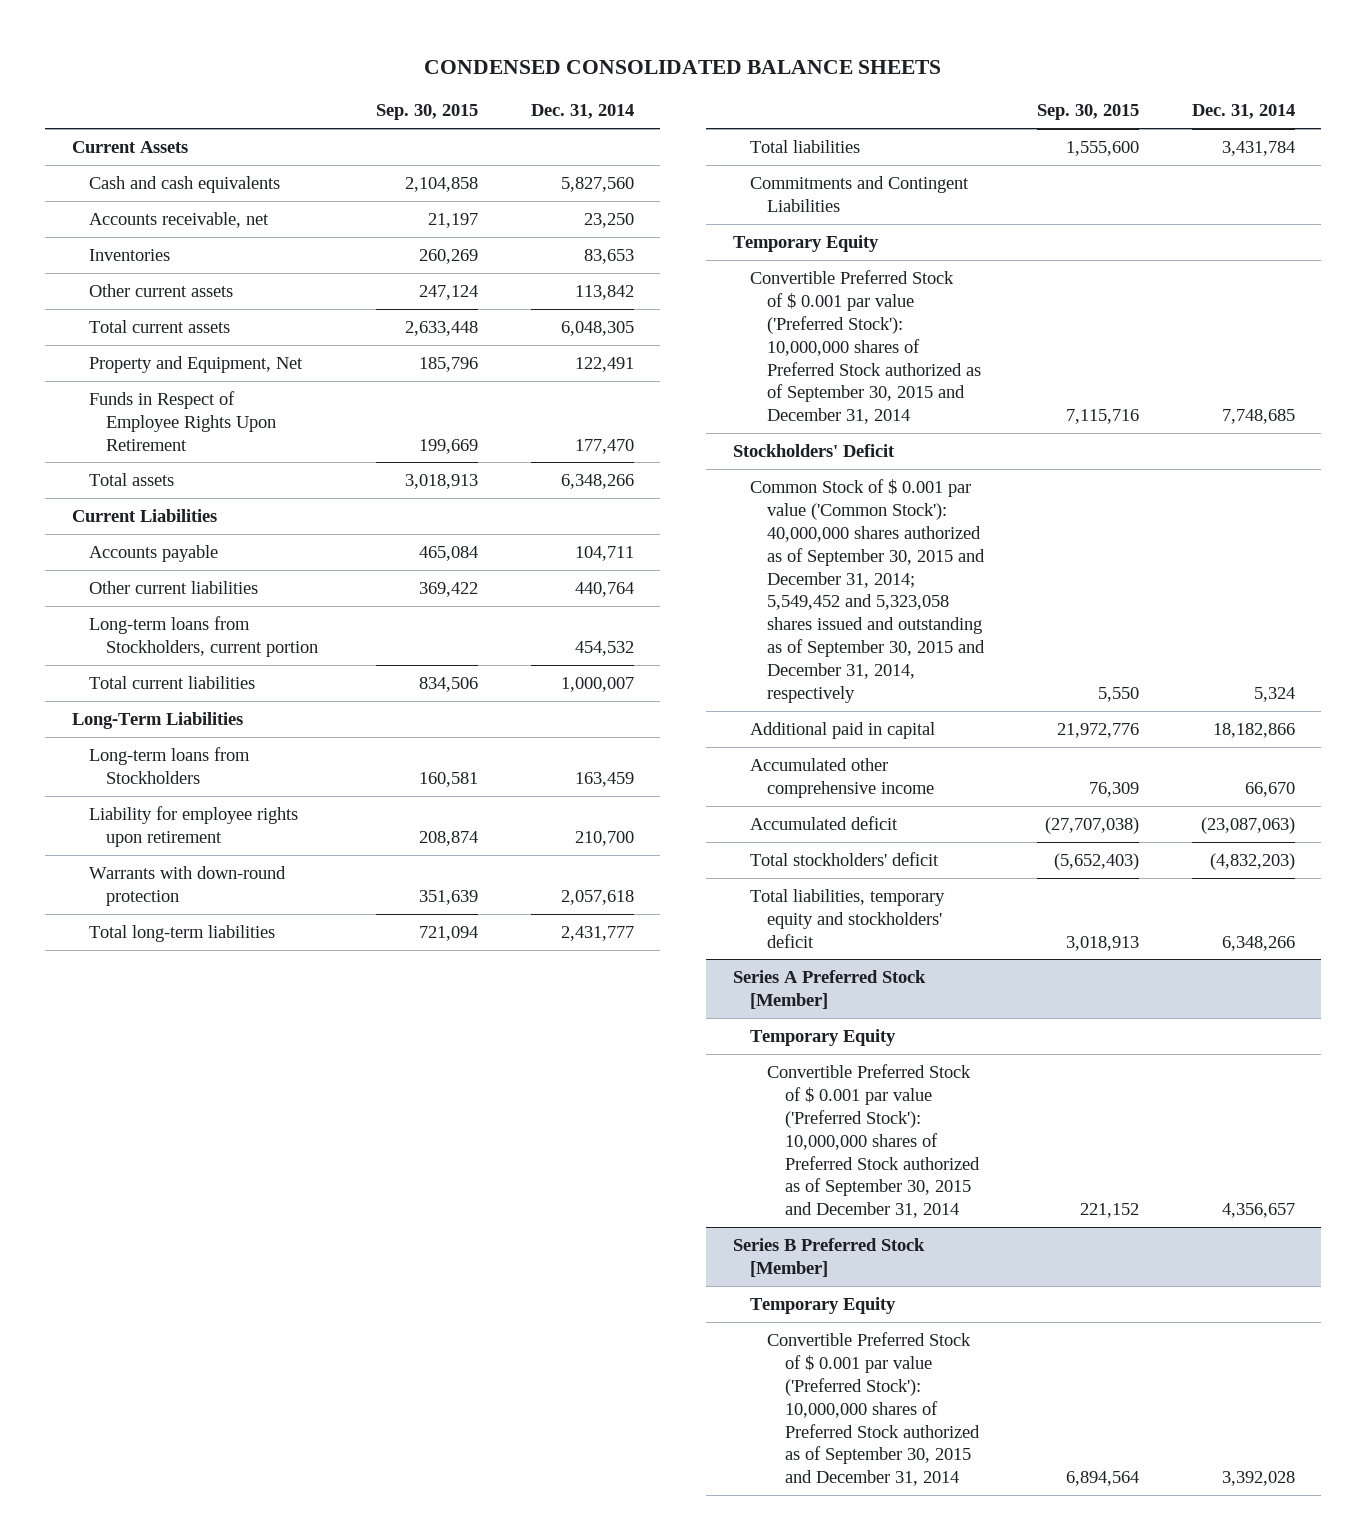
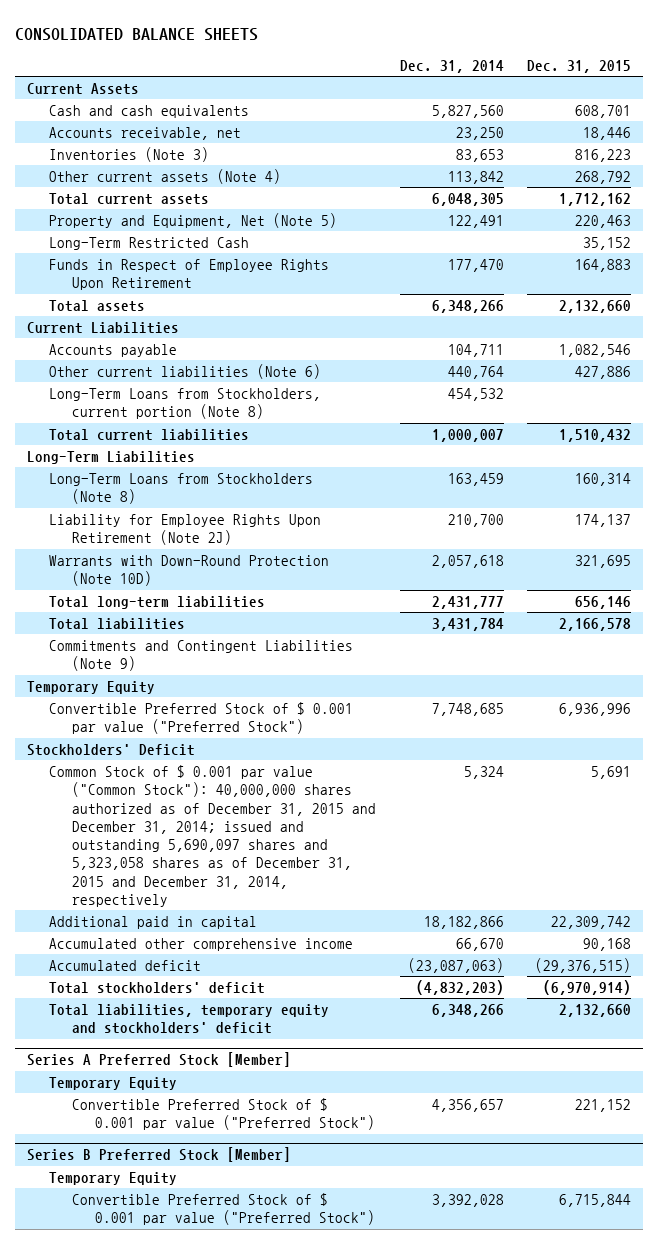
[424,60,942,75] CONDENSED CONSOLIDATED BALANCE SHEETS -> [14,27,258,41] CONSOLIDATED BALANCE SHEETS
[375,104,478,121] Sep. 30, 2015 -> none
none -> [526,59,631,73] Dec. 31, 2015
[88,248,170,261] Inventories -> [49,147,210,163] Inventories (Note 3)
[88,283,233,297] Other current assets -> [49,169,282,185] Other current assets (Note 4)
[88,355,303,373] Property and Equipment, Net -> [49,213,338,229] Property and Equipment, Net (Note 5)
none -> [49,237,250,251] Long-Term Restricted Cash
[88,580,258,594] Other current liabilities -> [49,364,322,380] Other current liabilities (Note 6)
[88,615,319,657] Long-term loans from Stockholders, current portion -> [49,388,322,420] Long-Term Loans from Stockholders, current portion (Note 8)
[88,746,250,784] Long-term loans from Stockholders -> [49,473,314,505] Long-Term Loans from Stockholders (Note 8)
[88,805,298,847] Liability for employee rights upon retirement -> [49,514,322,546] Liability for Employee Rights Upon Retirement (Note 2J)
[88,865,286,906] Warrants with down-round protection -> [49,555,330,587] Warrants with Down-Round Protection (Note 10D)
[750,175,970,212] Commitments and Contingent Liabilities -> [49,640,354,672] Commitments and Contingent Liabilities (Note 9)
[750,269,982,425] Convertible Preferred Stock of $ 0.001 par value ('Preferred Stock'): 10,000,000 shares of Preferred Stock authorized as of September 30, 2015 and December 31, 2014 -> [49,702,354,735] Convertible Preferred Stock of $ 0.001 par value ("Preferred Stock")
[750,478,986,704] Common Stock of $ 0.001 par value ('Common Stock'): 40,000,000 shares authorized as of September 30, 2015 and December 31, 2014; 5,549,452 and 5,323,058 shares issued and outstanding as of September 30, 2015 and December 31, 2014, respectively -> [49,765,377,907] Common Stock of $ 0.001 par value ("Common Stock"): 40,000,000 shares authorized as of December 31, 2015 and December 31, 2014; issued and outstanding 5,690,097 shares and 5,323,058 shares as of December 31, 2015 and December 31, 2014, respectively
[767,1063,980,1219] Convertible Preferred Stock of $ 0.001 par value ('Preferred Stock'): 10,000,000 shares of Preferred Stock authorized as of September 30, 2015 and December 31, 2014 -> [72,1098,376,1131] Convertible Preferred Stock of $ 0.001 par value ("Preferred Stock")
[767,1331,980,1487] Convertible Preferred Stock of $ 0.001 par value ('Preferred Stock'): 10,000,000 shares of Preferred Stock authorized as of September 30, 2015 and December 31, 2014 -> [72,1193,376,1226] Convertible Preferred Stock of $ 0.001 par value ("Preferred Stock")

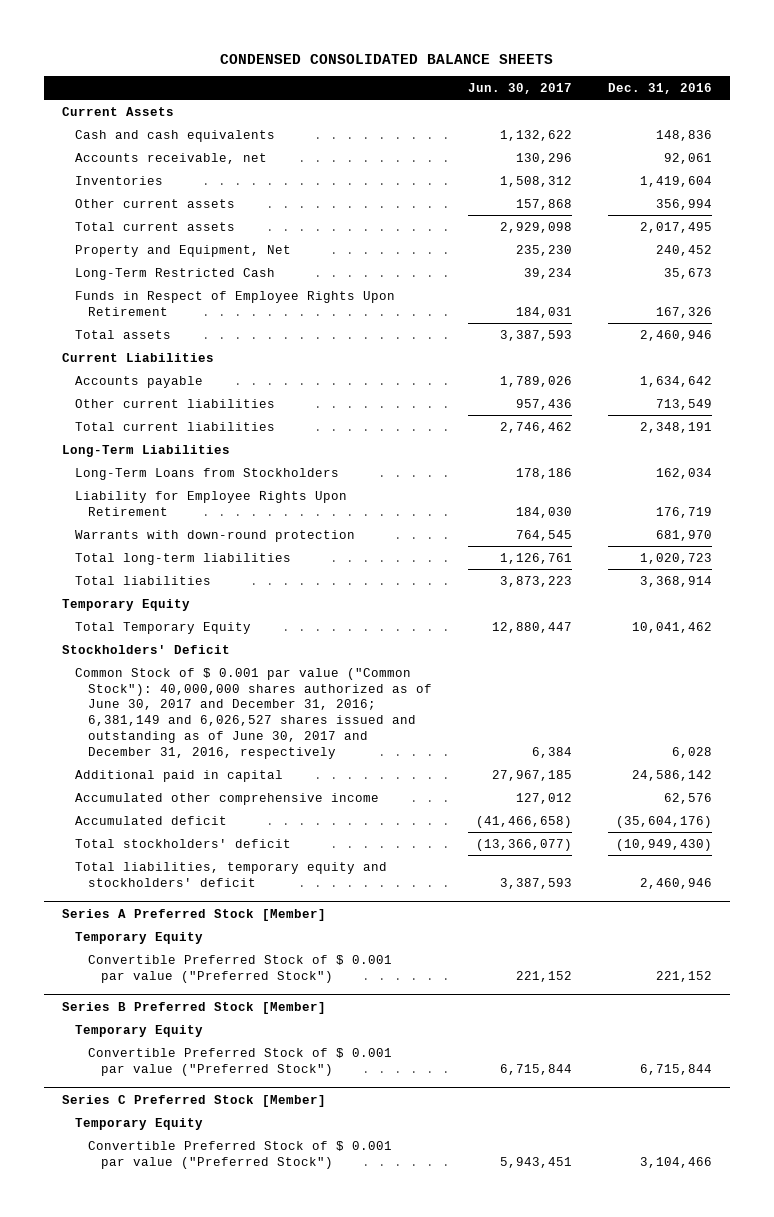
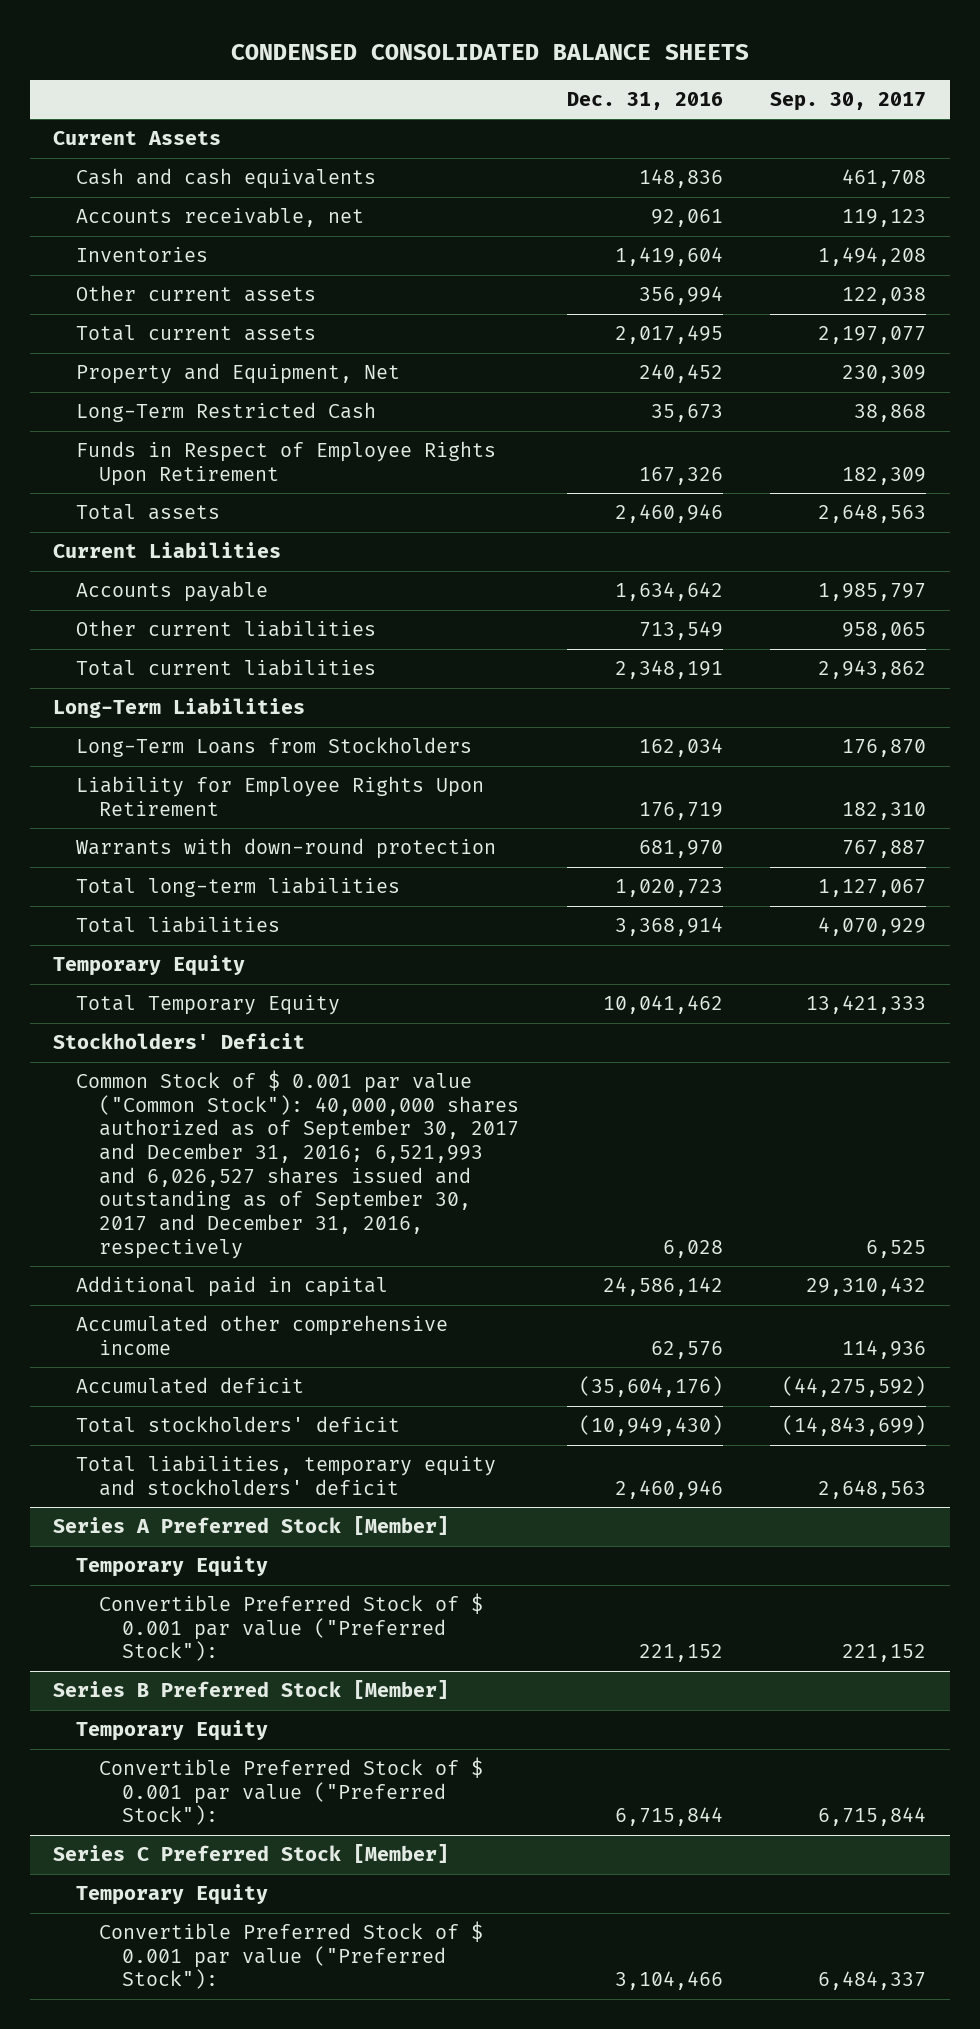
[467,82,572,94] Jun. 30, 2017 -> none
none -> [770,91,927,111] Sep. 30, 2017
[74,667,432,759] Common Stock of $ 0.001 par value ("Common Stock"): 40,000,000 shares authorized as of June 30, 2017 and December 31, 2016; 6,381,149 and 6,026,527 shares issued and outstanding as of June 30, 2017 and December 31, 2016, respectively -> [76,1070,519,1259] Common Stock of $ 0.001 par value ("Common Stock"): 40,000,000 shares authorized as of September 30, 2017 and December 31, 2016; 6,521,993 and 6,026,527 shares issued and outstanding as of September 30, 2017 and December 31, 2016, respectively
[87,954,392,983] Convertible Preferred Stock of $ 0.001 par value ("Preferred Stock") -> [98,1593,483,1662] Convertible Preferred Stock of $ 0.001 par value ("Preferred Stock"):
[87,1047,392,1076] Convertible Preferred Stock of $ 0.001 par value ("Preferred Stock") -> [98,1757,483,1826] Convertible Preferred Stock of $ 0.001 par value ("Preferred Stock"):
[87,1140,392,1169] Convertible Preferred Stock of $ 0.001 par value ("Preferred Stock") -> [98,1921,483,1990] Convertible Preferred Stock of $ 0.001 par value ("Preferred Stock"):

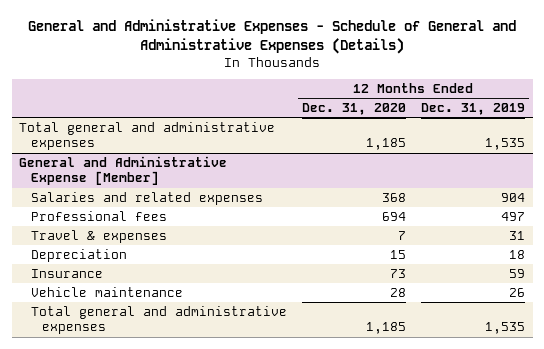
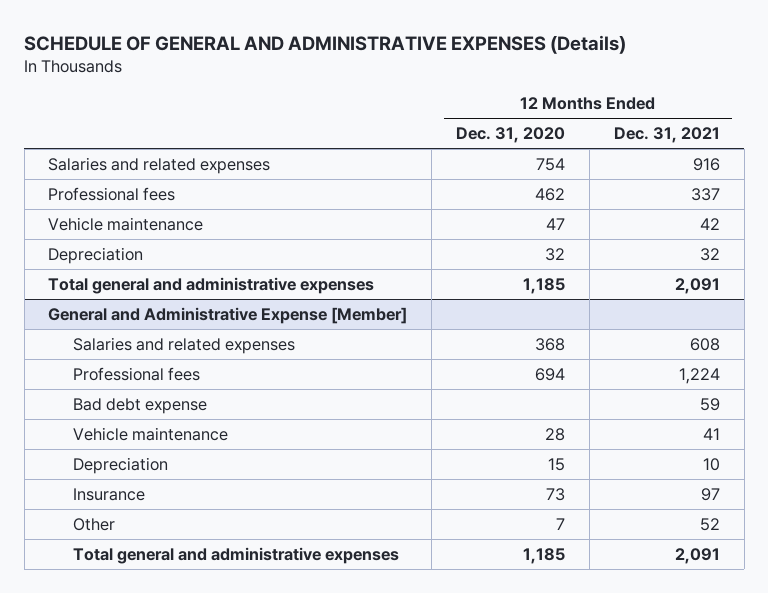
[28,18,517,55] General and Administrative Expenses - Schedule of General and Administrative Expenses (Details) -> [24,34,627,54] SCHEDULE OF GENERAL AND ADMINISTRATIVE EXPENSES (Details)
[420,103,525,116] Dec. 31, 2019 -> none
none -> [613,127,720,144] Dec. 31, 2021
none -> [48,156,271,174] Salaries and related expenses
none -> [48,186,176,201] Professional fees
none -> [48,216,204,231] Vehicle maintenance
none -> [48,246,144,264] Depreciation
[30,229,167,243] Travel & expenses -> none
none -> [72,397,207,414] Bad debt expense
[30,286,183,297] Vehicle maintenance -> [72,426,228,441] Vehicle maintenance
none -> [72,517,115,531] Other

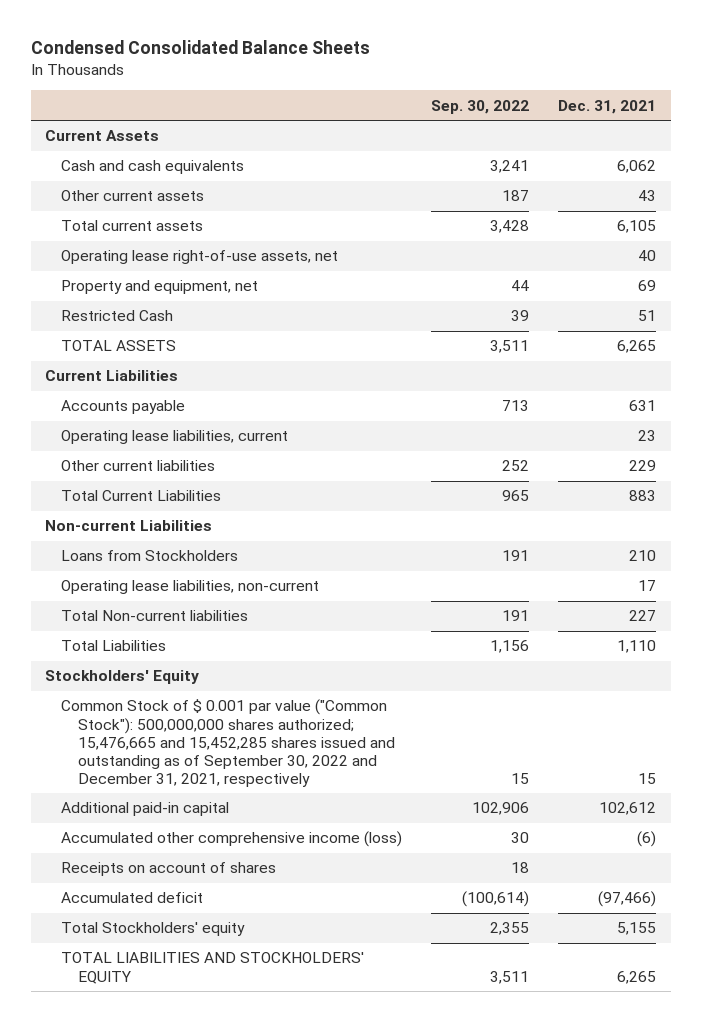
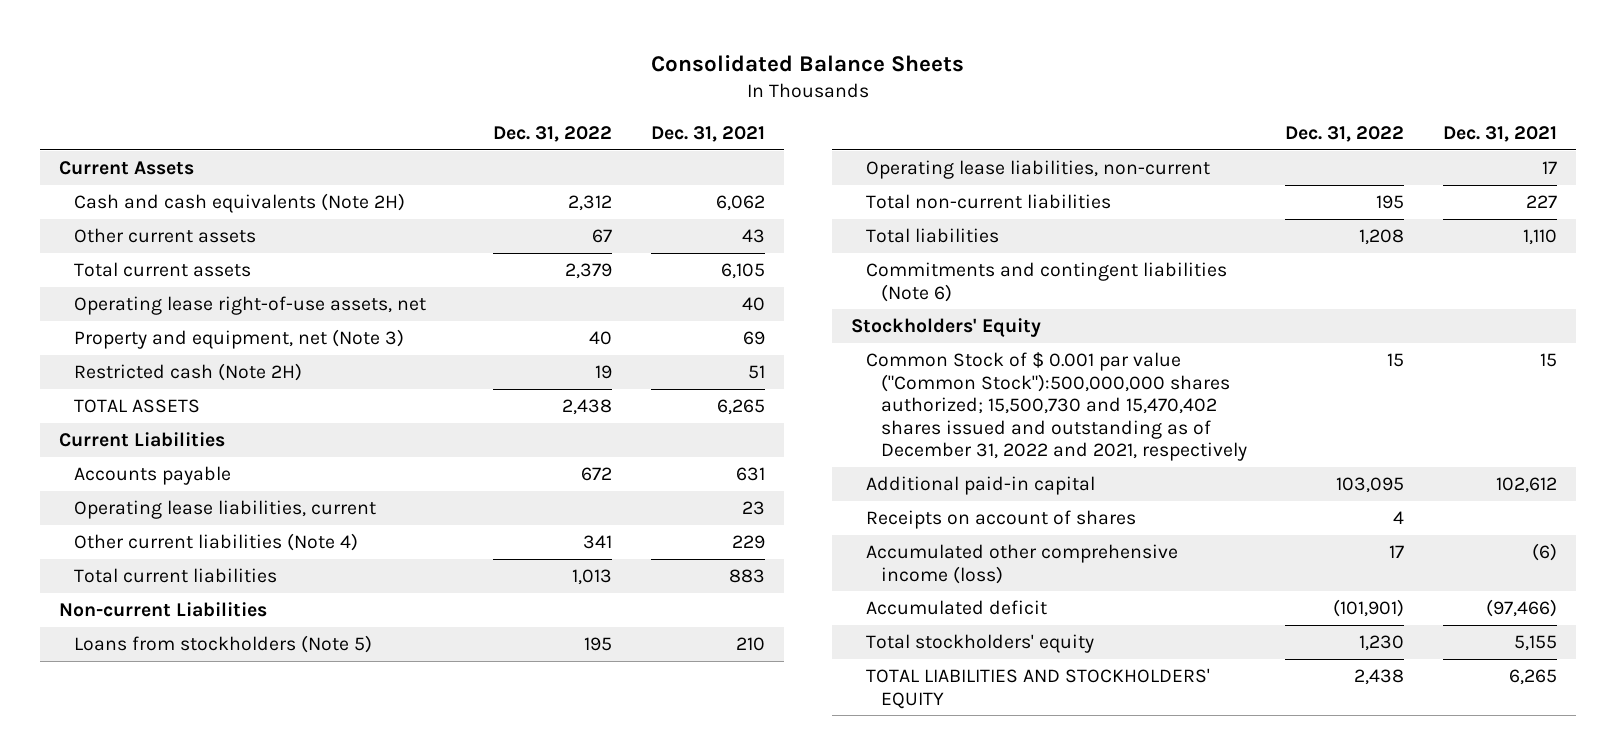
[30,40,370,55] Condensed Consolidated Balance Sheets -> [651,54,965,72] Consolidated Balance Sheets
[431,99,530,114] Sep. 30, 2022 -> none
none -> [493,126,613,143] Dec. 31, 2022
[61,160,245,175] Cash and cash equivalents -> [74,193,406,214] Cash and cash equivalents (Note 2H)
[61,280,259,295] Property and equipment, net -> [74,329,405,350] Property and equipment, net (Note 3)
[61,310,174,322] Restricted Cash -> [74,363,303,382] Restricted cash (Note 2H)
[61,460,216,472] Other current liabilities -> [74,533,359,552] Other current liabilities (Note 4)
[61,490,222,502] Total Current Liabilities -> [74,568,278,584] Total current liabilities
[61,550,239,562] Loans from Stockholders -> [74,635,373,654] Loans from stockholders (Note 5)
[61,610,249,622] Total Non-current liabilities -> [866,194,1112,210] Total non-current liabilities
[61,640,167,652] Total Liabilities -> [866,228,1000,244] Total liabilities
none -> [866,262,1228,302] Commitments and contingent liabilities (Note 6)
[61,699,395,787] Common Stock of $ 0.001 par value ("Common Stock"): 500,000,000 shares authorized; 15,476,665 and 15,452,285 shares issued and outstanding as of September 30, 2022 and December 31, 2021, respectively -> [866,352,1248,462] Common Stock of $ 0.001 par value ("Common Stock"):500,000,000 shares authorized; 15,500,730 and 15,470,402 shares issued and outstanding as of December 31, 2022 and 2021, respectively
[61,831,403,848] Accumulated other comprehensive income (loss) -> [866,544,1179,584] Accumulated other comprehensive income (loss)
[61,922,246,937] Total Stockholders' equity -> [866,634,1095,654] Total stockholders' equity

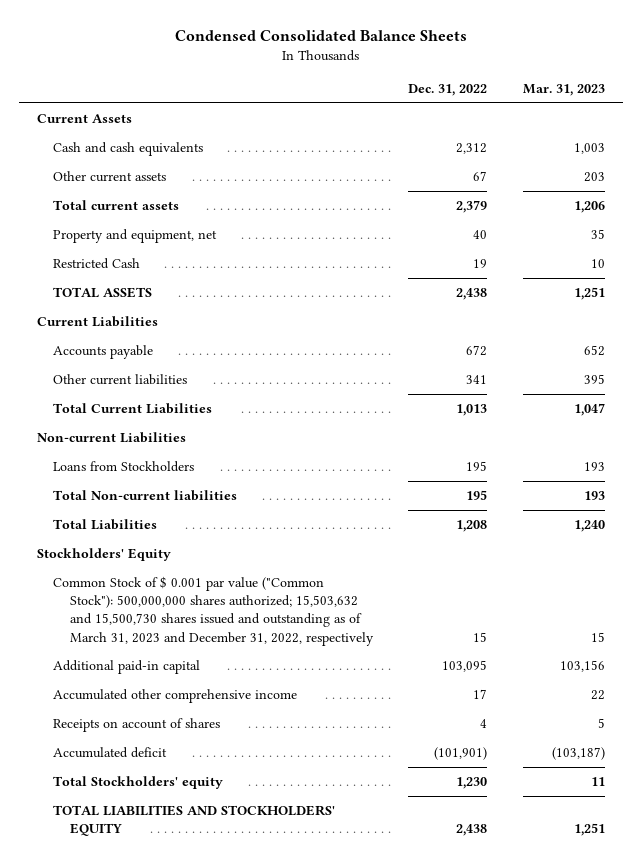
[651,54,965,72] Consolidated Balance Sheets -> [175,30,468,42] Condensed Consolidated Balance Sheets
[650,126,765,143] Dec. 31, 2021 -> none
none -> [523,84,606,97] Mar. 31, 2023
[74,193,406,214] Cash and cash equivalents (Note 2H) -> [53,141,204,156] Cash and cash equivalents
[74,296,427,316] Operating lease right-of-use assets, net -> none
[74,329,405,350] Property and equipment, net (Note 3) -> [53,228,218,243] Property and equipment, net
[74,363,303,382] Restricted cash (Note 2H) -> [53,257,141,269] Restricted Cash
[74,500,377,520] Operating lease liabilities, current -> none
[74,533,359,552] Other current liabilities (Note 4) -> [53,373,188,385] Other current liabilities
[74,568,278,584] Total current liabilities -> [53,402,213,414] Total Current Liabilities
[866,160,1211,180] Operating lease liabilities, non-current -> none
[866,262,1228,302] Commitments and contingent liabilities (Note 6) -> none
[74,635,373,654] Loans from stockholders (Note 5) -> [53,460,195,472] Loans from Stockholders
[866,194,1112,210] Total non-current liabilities -> [53,489,238,501] Total Non-current liabilities
[866,228,1000,244] Total liabilities -> [53,518,158,530] Total Liabilities
[866,352,1248,462] Common Stock of $ 0.001 par value ("Common Stock"):500,000,000 shares authorized; 15,500,730 and 15,470,402 shares issued and outstanding as of December 31, 2022 and 2021, respectively -> [53,575,374,646] Common Stock of $ 0.001 par value ("Common Stock"): 500,000,000 shares authorized; 15,503,632 and 15,500,730 shares issued and outstanding as of March 31, 2023 and December 31, 2022, respectively
none -> [53,688,298,703] Accumulated other comprehensive income
[866,544,1179,584] Accumulated other comprehensive income (loss) -> none
[866,634,1095,654] Total stockholders' equity -> [53,775,224,789] Total Stockholders' equity

